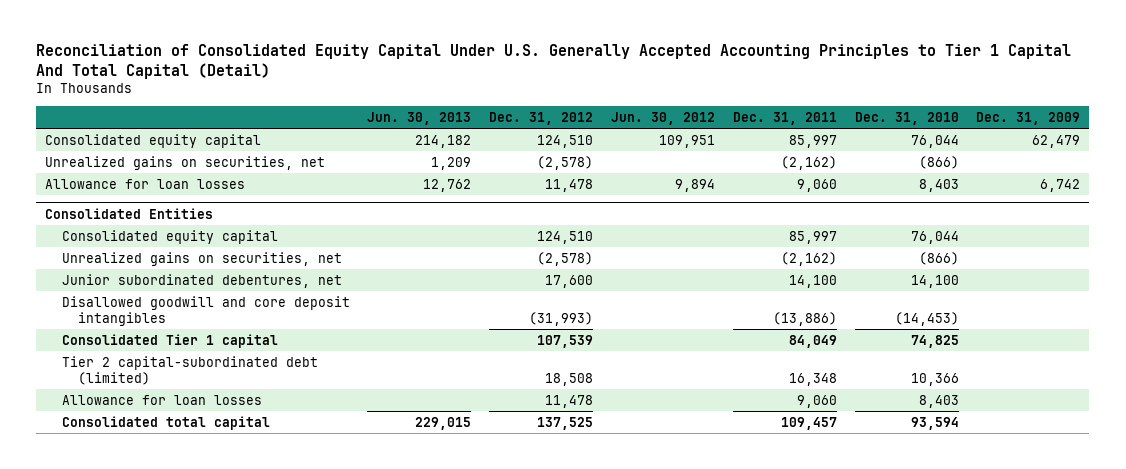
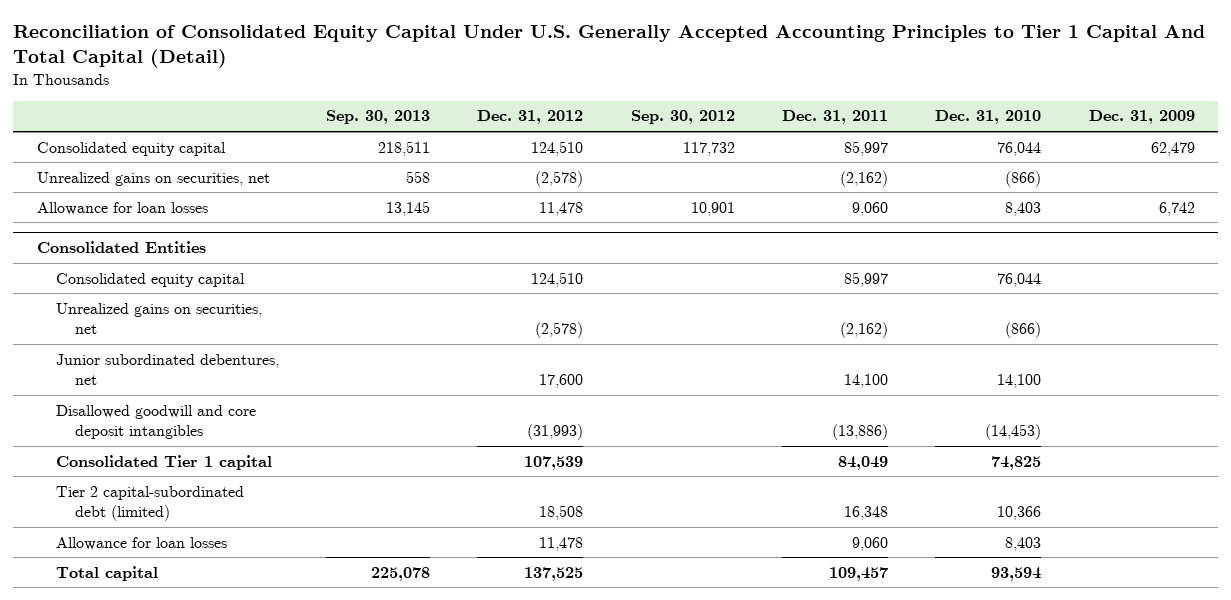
[367,111,472,125] Jun. 30, 2013 -> none
[611,111,716,125] Jun. 30, 2012 -> none
none -> [326,110,431,125] Sep. 30, 2013
none -> [630,110,735,125] Sep. 30, 2012
[61,415,270,430] Consolidated total capital -> [55,565,158,581] Total capital

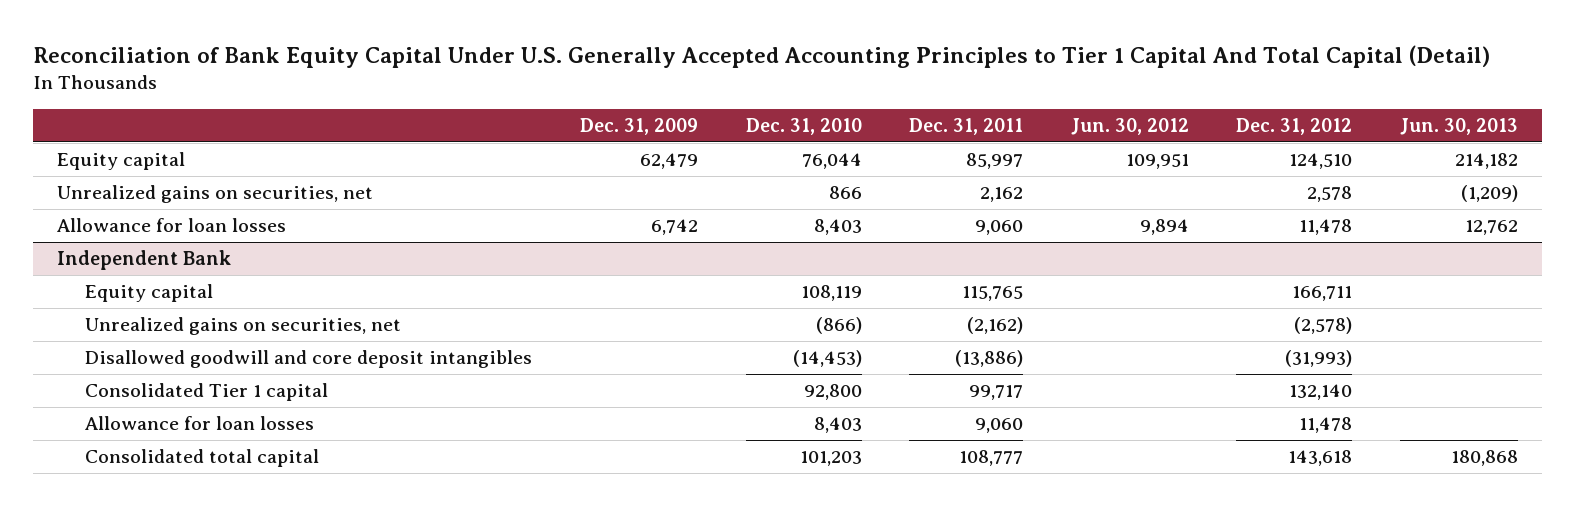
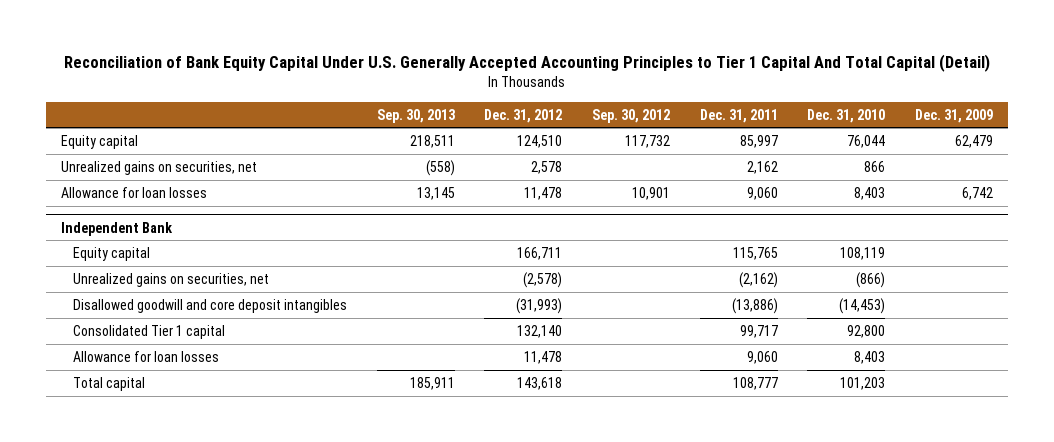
[1070,117,1189,135] Jun. 30, 2012 -> none
[1399,117,1518,135] Jun. 30, 2013 -> none
none -> [376,108,455,123] Sep. 30, 2013
none -> [592,108,671,123] Sep. 30, 2012
[85,449,320,468] Consolidated total capital -> [72,376,145,391] Total capital

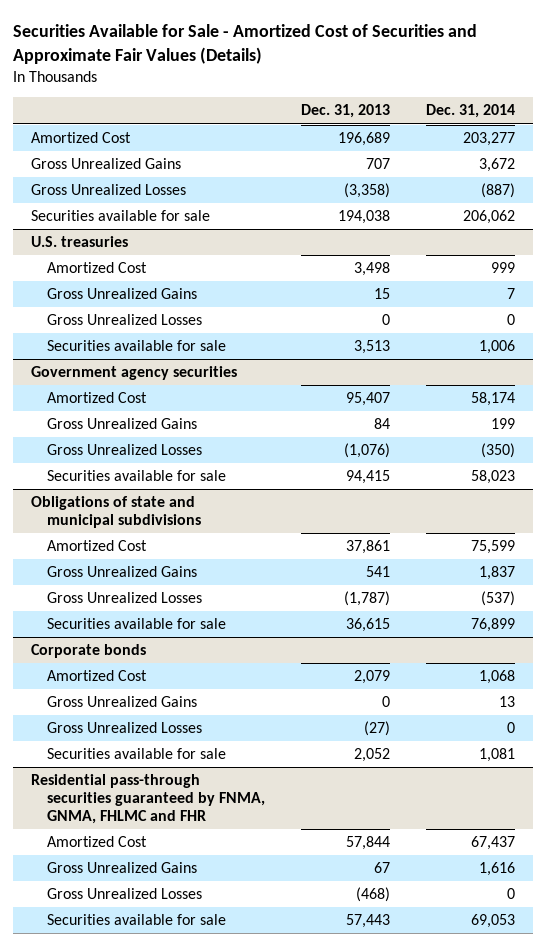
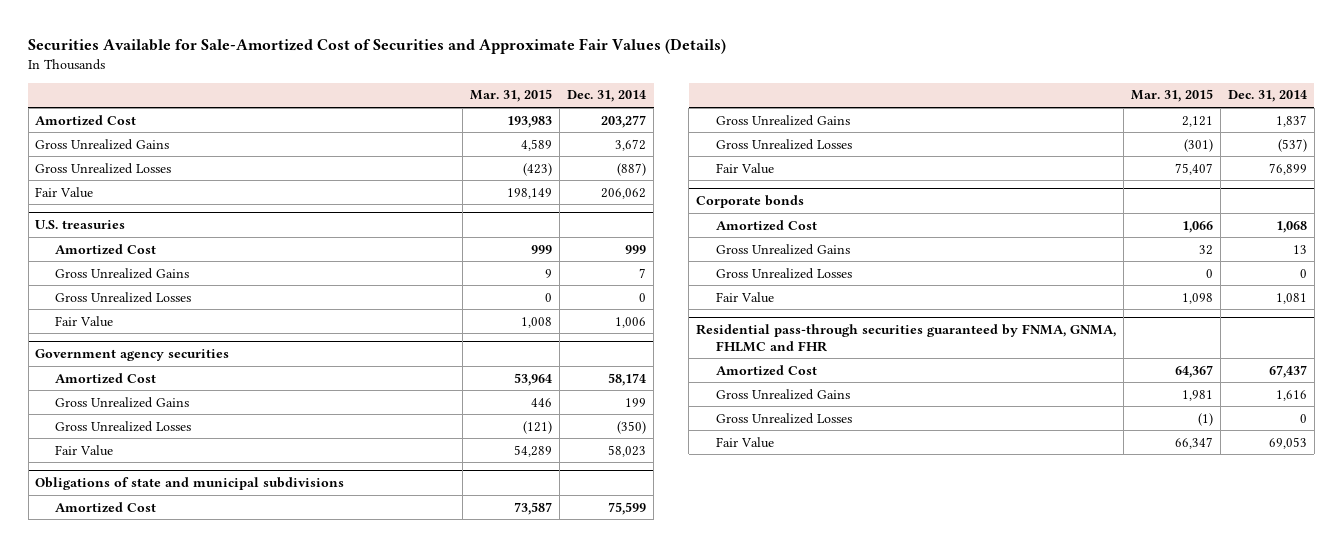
[13,24,478,65] Securities Available for Sale - Amortized Cost of Securities and Approximate Fair Values (Details) -> [28,37,727,54] Securities Available for Sale-Amortized Cost of Securities and Approximate Fair Values (Details)
[301,104,391,119] Dec. 31, 2013 -> none
none -> [470,89,553,103] Mar. 31, 2015
[31,210,211,222] Securities available for sale -> [35,186,94,198] Fair Value
[47,340,227,352] Securities available for sale -> none
none -> [55,315,114,327] Fair Value
[47,470,227,482] Securities available for sale -> [55,444,114,456] Fair Value
[47,618,227,630] Securities available for sale -> [715,162,774,174] Fair Value
[47,748,227,760] Securities available for sale -> [715,291,774,303] Fair Value
[47,914,227,926] Securities available for sale -> [715,436,774,448] Fair Value

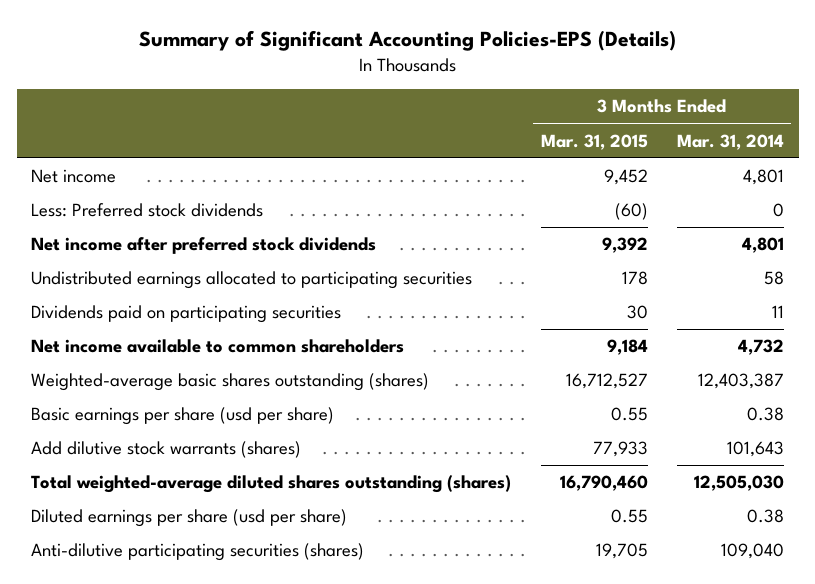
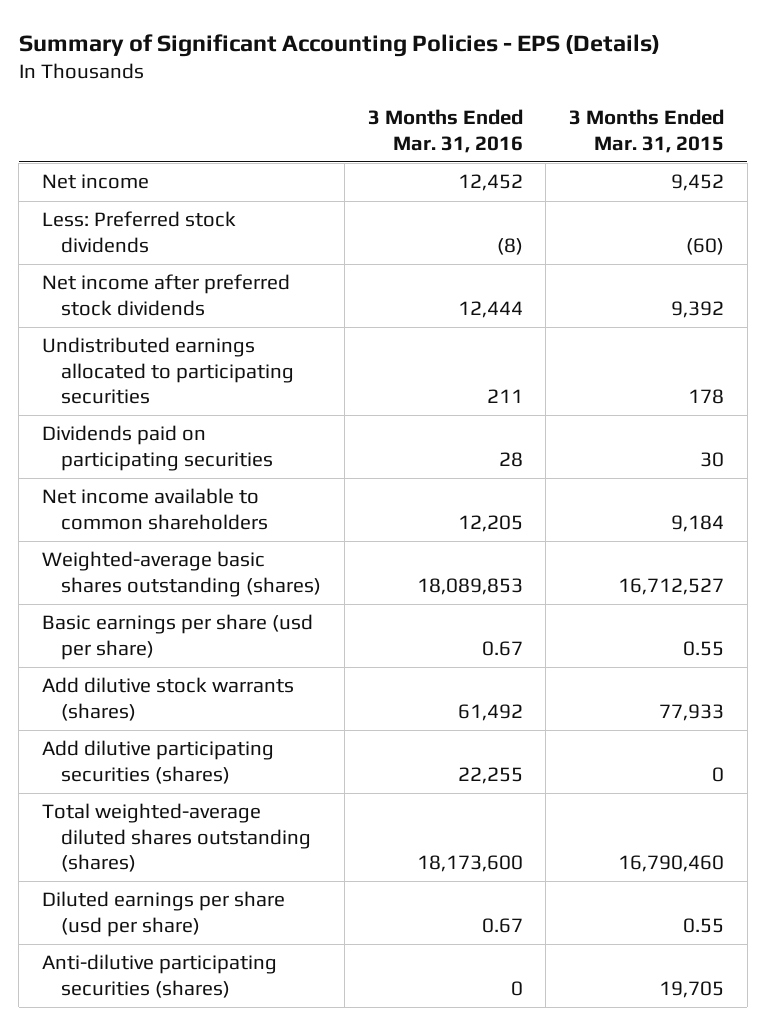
[138,29,676,51] Summary of Significant Accounting Policies-EPS (Details) -> [18,33,660,57] Summary of Significant Accounting Policies - EPS (Details)
[676,133,784,150] Mar. 31, 2014 -> none
none -> [367,109,523,153] 3 Months Ended Mar. 31, 2016
none -> [42,740,275,784] Add dilutive participating securities (shares)

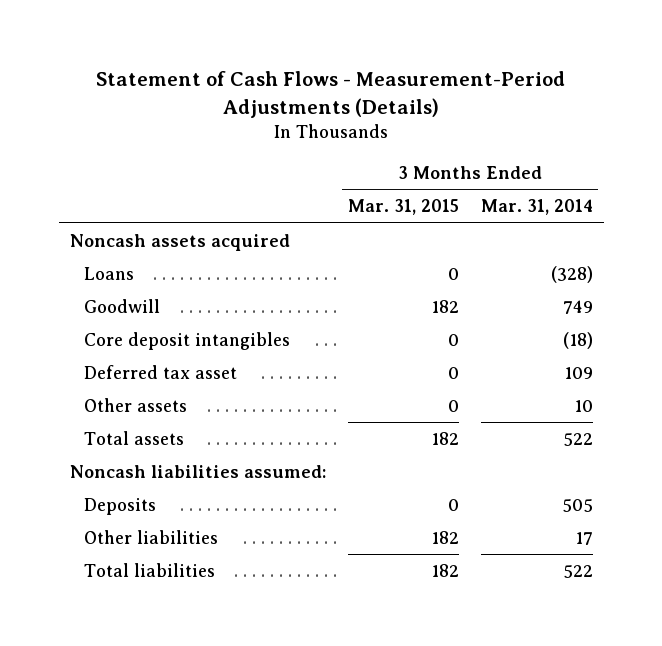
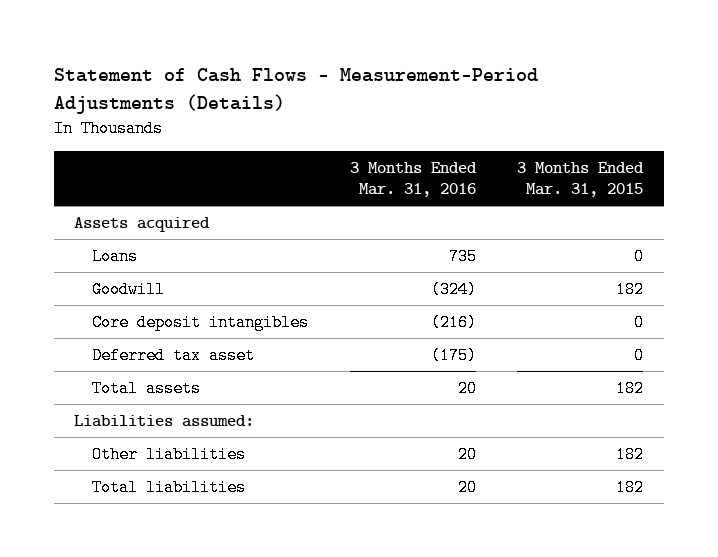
[480,199,593,216] Mar. 31, 2014 -> none
none -> [349,161,477,198] 3 Months Ended Mar. 31, 2016
[69,233,290,251] Noncash assets acquired -> [74,216,211,232] Assets acquired
[83,397,187,412] Other assets -> none
[83,497,156,515] Deposits -> none
[69,464,326,478] Noncash liabilities assumed: -> [74,414,255,427] Liabilities assumed:

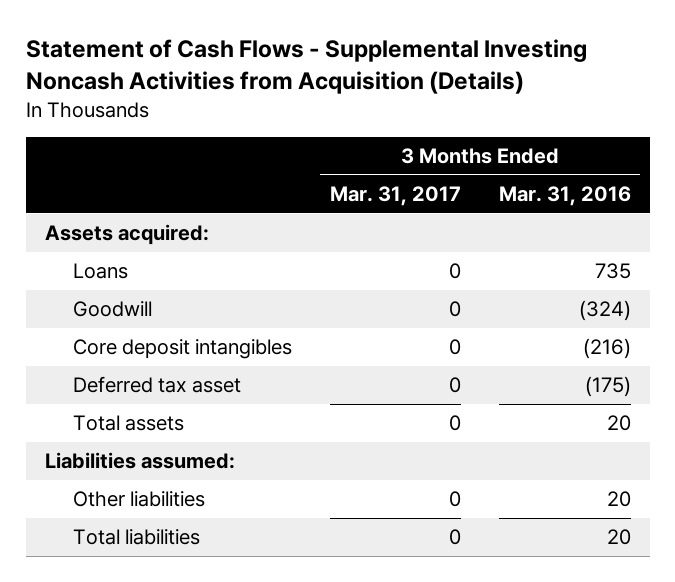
[53,68,538,114] Statement of Cash Flows - Measurement-Period Adjustments (Details) -> [25,39,587,94] Statement of Cash Flows - Supplemental Investing Noncash Activities from Acquisition (Details)
[517,161,645,198] 3 Months Ended Mar. 31, 2015 -> none
none -> [329,185,461,206] Mar. 31, 2017
[74,216,211,232] Assets acquired -> [44,224,209,246] Assets acquired:

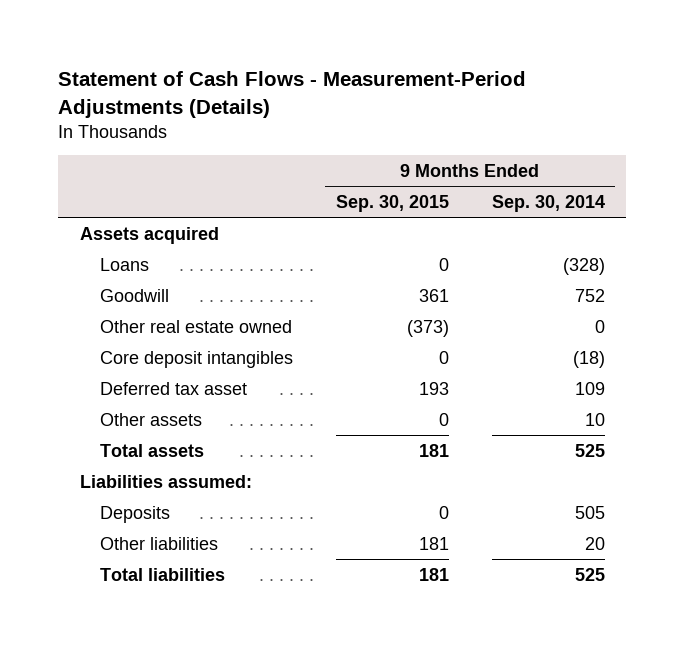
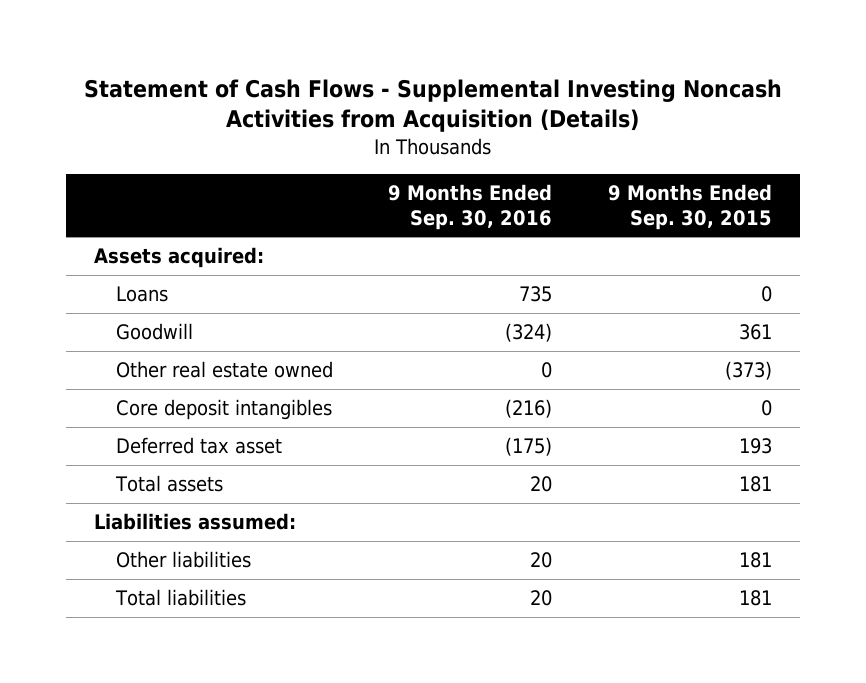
[58,70,527,118] Statement of Cash Flows - Measurement-Period Adjustments (Details) -> [83,78,782,133] Statement of Cash Flows - Supplemental Investing Noncash Activities from Acquisition (Details)
[491,195,605,213] Sep. 30, 2014 -> none
none -> [388,183,553,230] 9 Months Ended Sep. 30, 2016
[79,226,219,244] Assets acquired -> [93,247,264,269] Assets acquired:
[99,412,202,426] Other assets -> none
[99,505,170,523] Deposits -> none

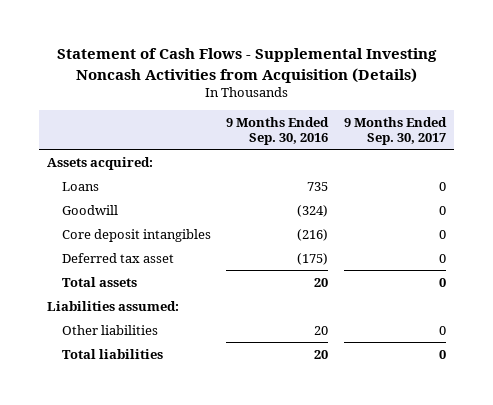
[607,183,772,230] 9 Months Ended Sep. 30, 2015 -> none
none -> [344,116,448,146] 9 Months Ended Sep. 30, 2017
[115,361,333,379] Other real estate owned -> none

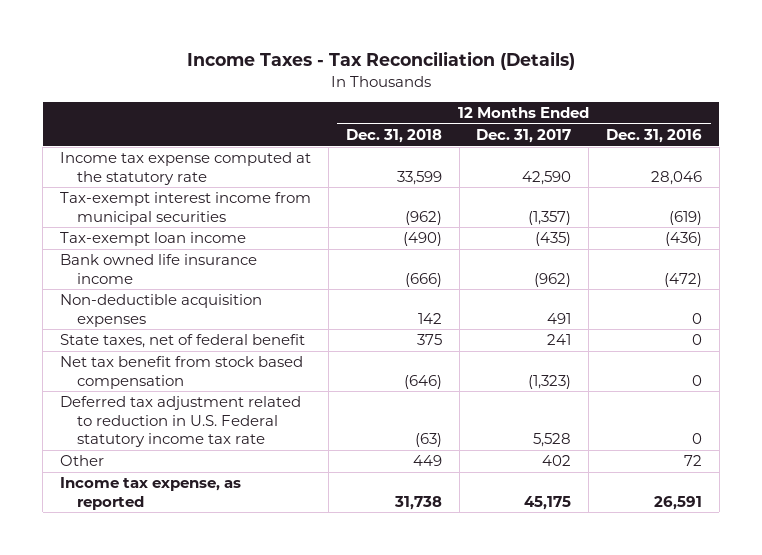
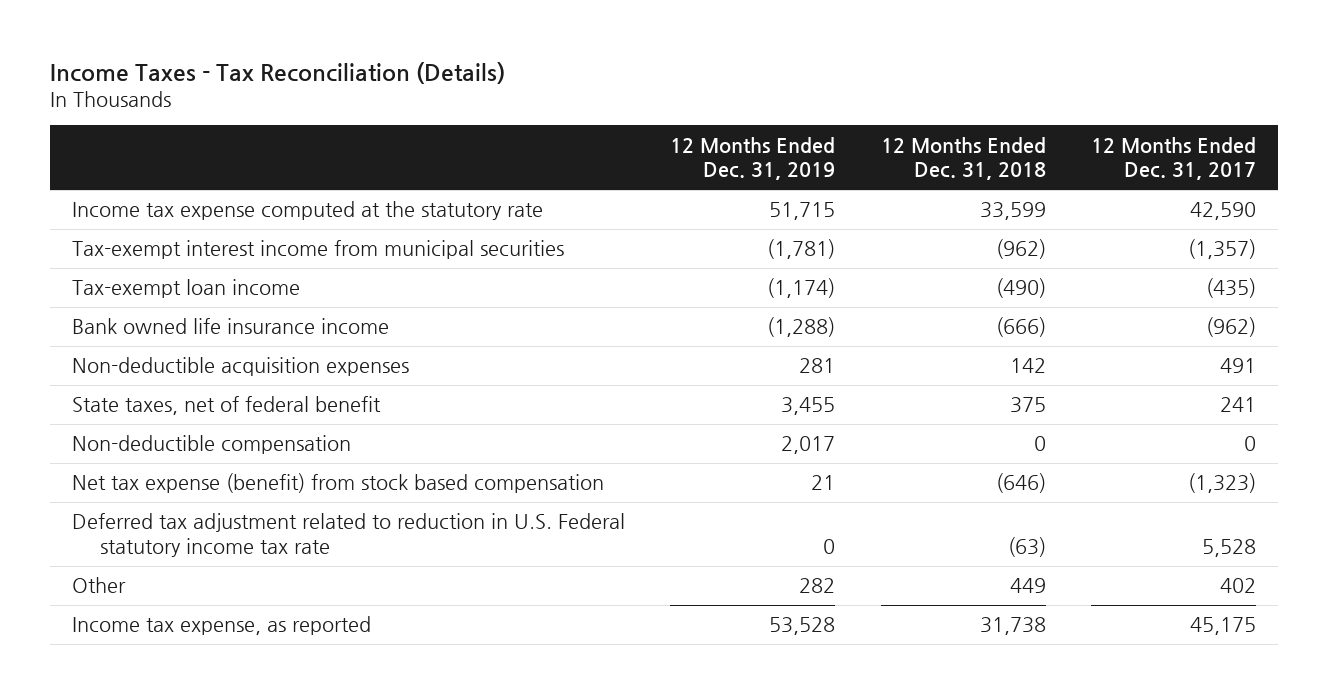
[605,128,702,143] Dec. 31, 2016 -> none
none -> [670,136,836,181] 12 Months Ended Dec. 31, 2019
none -> [72,435,352,455] Non-deductible compensation
[60,356,304,389] Net tax benefit from stock based compensation -> [72,473,605,494] Net tax expense (benefit) from stock based compensation

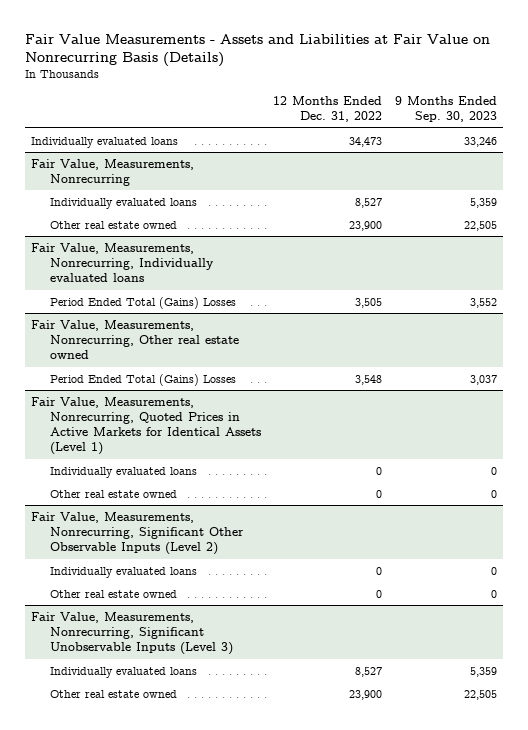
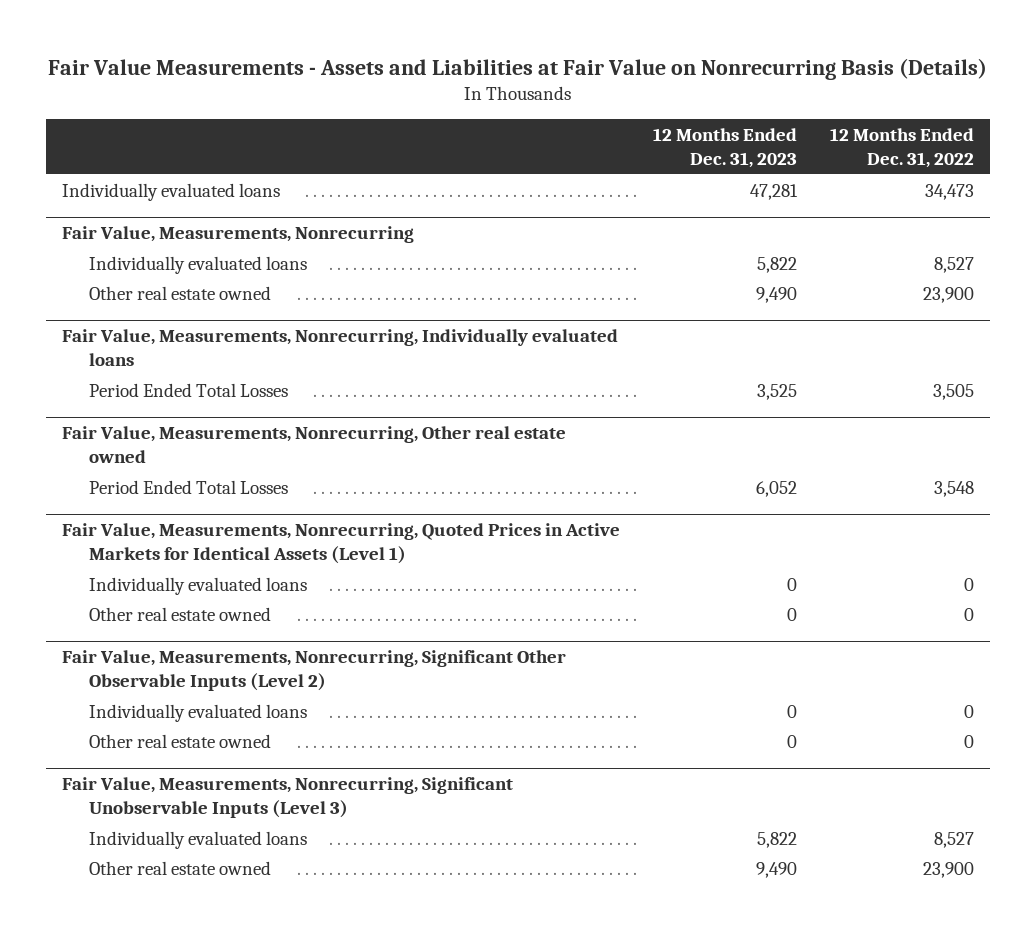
[394,96,497,123] 9 Months Ended Sep. 30, 2023 -> none
none -> [653,127,798,169] 12 Months Ended Dec. 31, 2023
[50,296,237,309] Period Ended Total (Gains) Losses -> [89,382,289,397] Period Ended Total Losses
[50,373,237,386] Period Ended Total (Gains) Losses -> [89,479,289,494] Period Ended Total Losses

